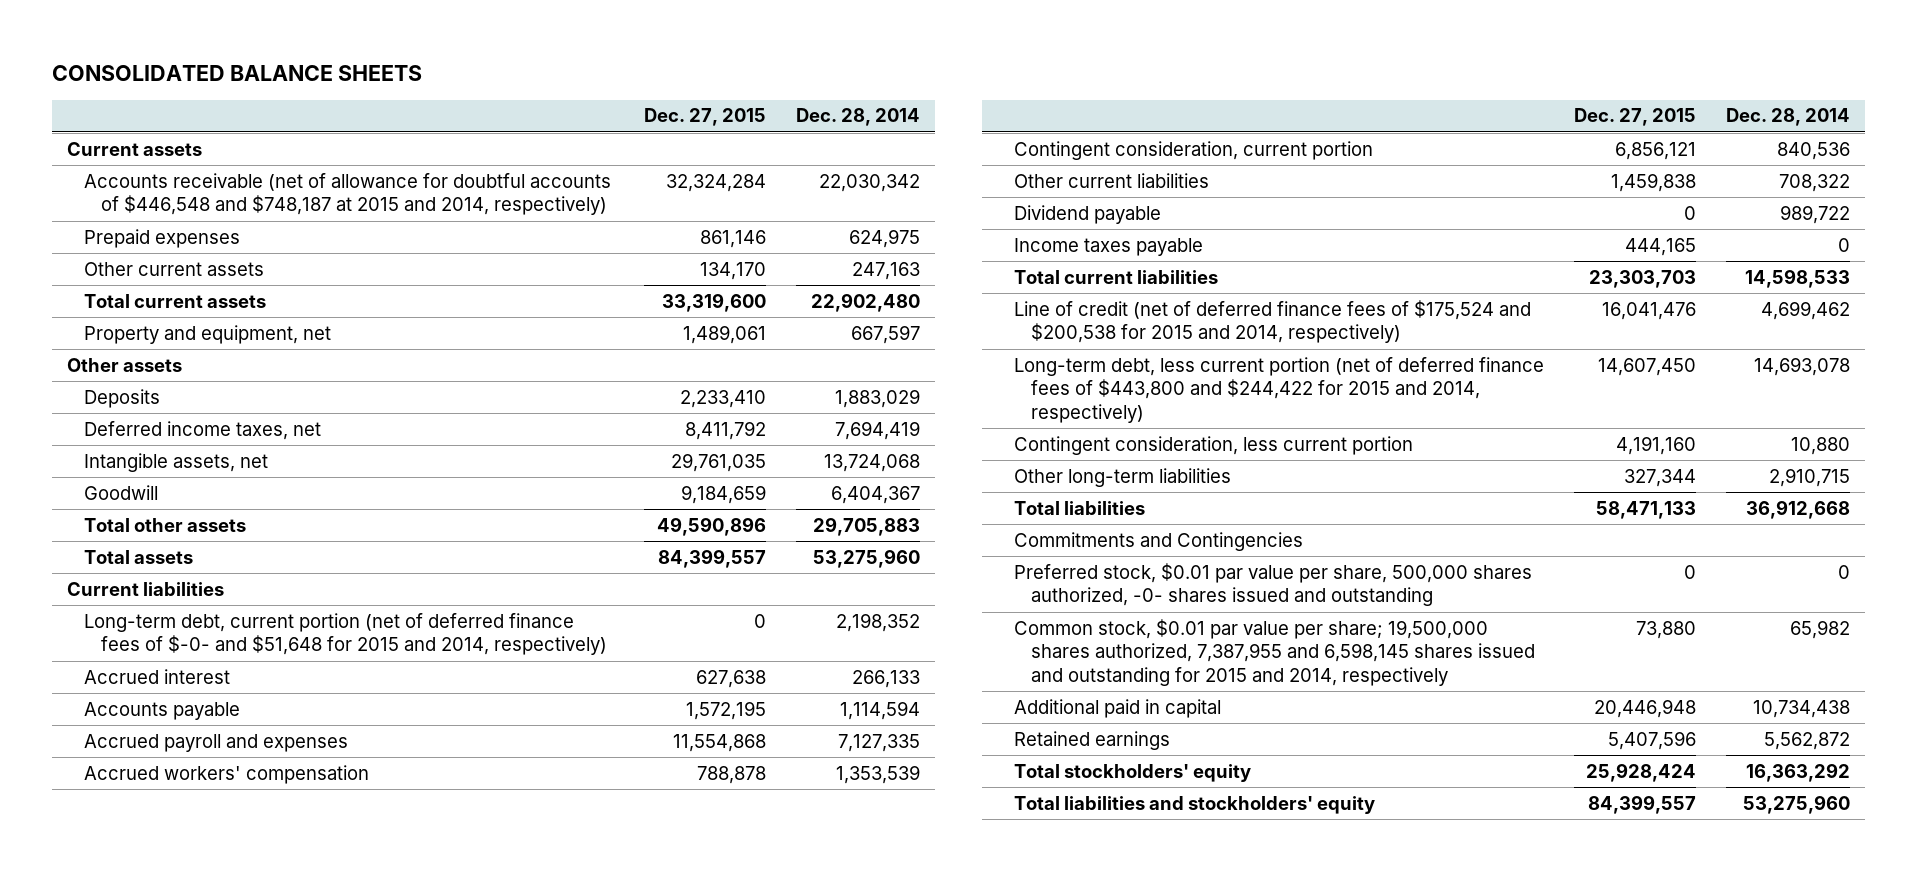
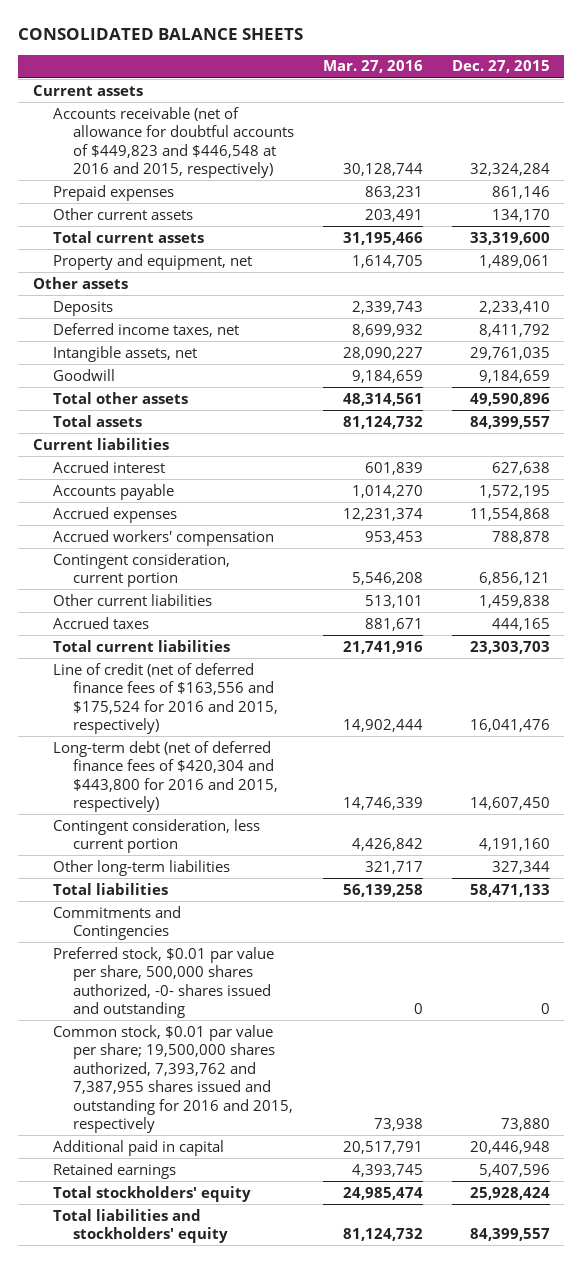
[796,108,921,127] Dec. 28, 2014 -> none
none -> [322,60,423,74] Mar. 27, 2016
[84,172,612,216] Accounts receivable (net of allowance for doubtful accounts of $446,548 and $748,187 at 2015 and 2014, respectively) -> [52,106,294,179] Accounts receivable (net of allowance for doubtful accounts of $449,823 and $446,548 at 2016 and 2015, respectively)
[84,612,608,656] Long-term debt, current portion (net of deferred finance fees of $-0- and $51,648 for 2015 and 2014, respectively) -> none
[84,733,349,752] Accrued payroll and expenses -> [52,506,177,523] Accrued expenses
[1013,204,1161,224] Dividend payable -> none
[1013,237,1203,256] Income taxes payable -> [52,616,149,629] Accrued taxes
[1013,299,1531,344] Line of credit (net of deferred finance fees of $175,524 and $200,538 for 2015 and 2014, respectively) -> [52,662,278,735] Line of credit (net of deferred finance fees of $163,556 and $175,524 for 2016 and 2015, respectively)
[1013,356,1544,423] Long-term debt, less current portion (net of deferred finance fees of $443,800 and $244,422 for 2015 and 2014, respectively) -> [52,740,278,813] Long-term debt (net of deferred finance fees of $420,304 and $443,800 for 2016 and 2015, respectively)
[1013,618,1535,686] Common stock, $0.01 par value per share; 19,500,000 shares authorized, 7,387,955 and 6,598,145 shares issued and outstanding for 2015 and 2014, respectively -> [52,1024,293,1134] Common stock, $0.01 par value per share; 19,500,000 shares authorized, 7,393,762 and 7,387,955 shares issued and outstanding for 2016 and 2015, respectively

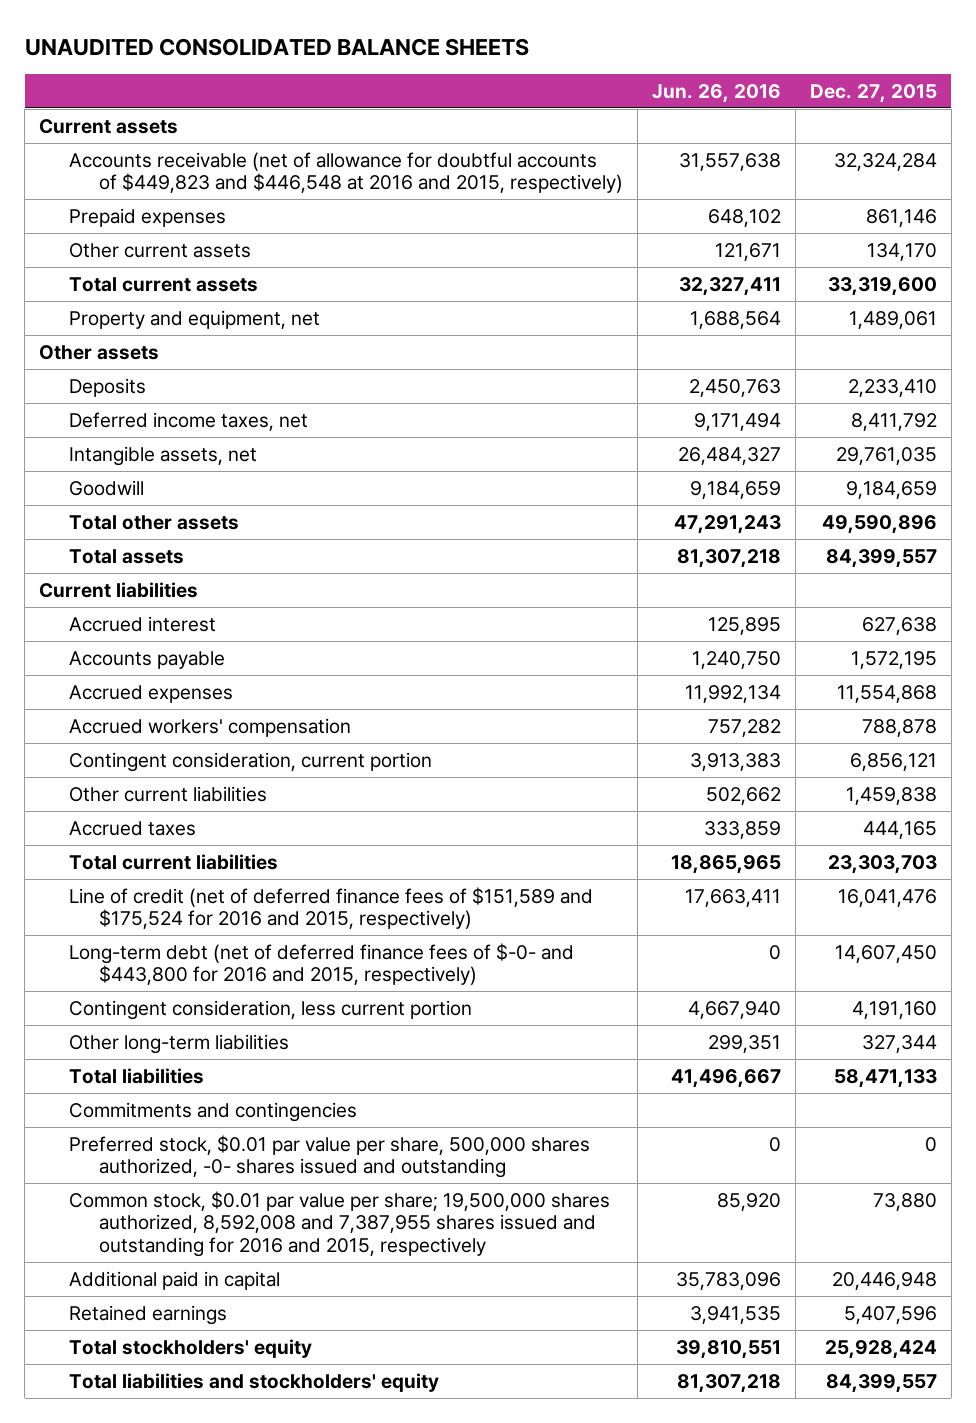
[18,28,304,41] CONSOLIDATED BALANCE SHEETS -> [24,37,529,56] UNAUDITED CONSOLIDATED BALANCE SHEETS
[322,60,423,74] Mar. 27, 2016 -> none
none -> [651,83,781,103] Jun. 26, 2016
[52,662,278,735] Line of credit (net of deferred finance fees of $163,556 and $175,524 for 2016 and 2015, respectively) -> [69,886,594,930] Line of credit (net of deferred finance fees of $151,589 and $175,524 for 2016 and 2015, respectively)
[52,740,278,813] Long-term debt (net of deferred finance fees of $420,304 and $443,800 for 2016 and 2015, respectively) -> [69,942,575,986] Long-term debt (net of deferred finance fees of $-0- and $443,800 for 2016 and 2015, respectively)
[52,905,181,941] Commitments and Contingencies -> [69,1101,358,1122] Commitments and contingencies
[52,1024,293,1134] Common stock, $0.01 par value per share; 19,500,000 shares authorized, 7,393,762 and 7,387,955 shares issued and outstanding for 2016 and 2015, respectively -> [69,1190,611,1257] Common stock, $0.01 par value per share; 19,500,000 shares authorized, 8,592,008 and 7,387,955 shares issued and outstanding for 2016 and 2015, respectively

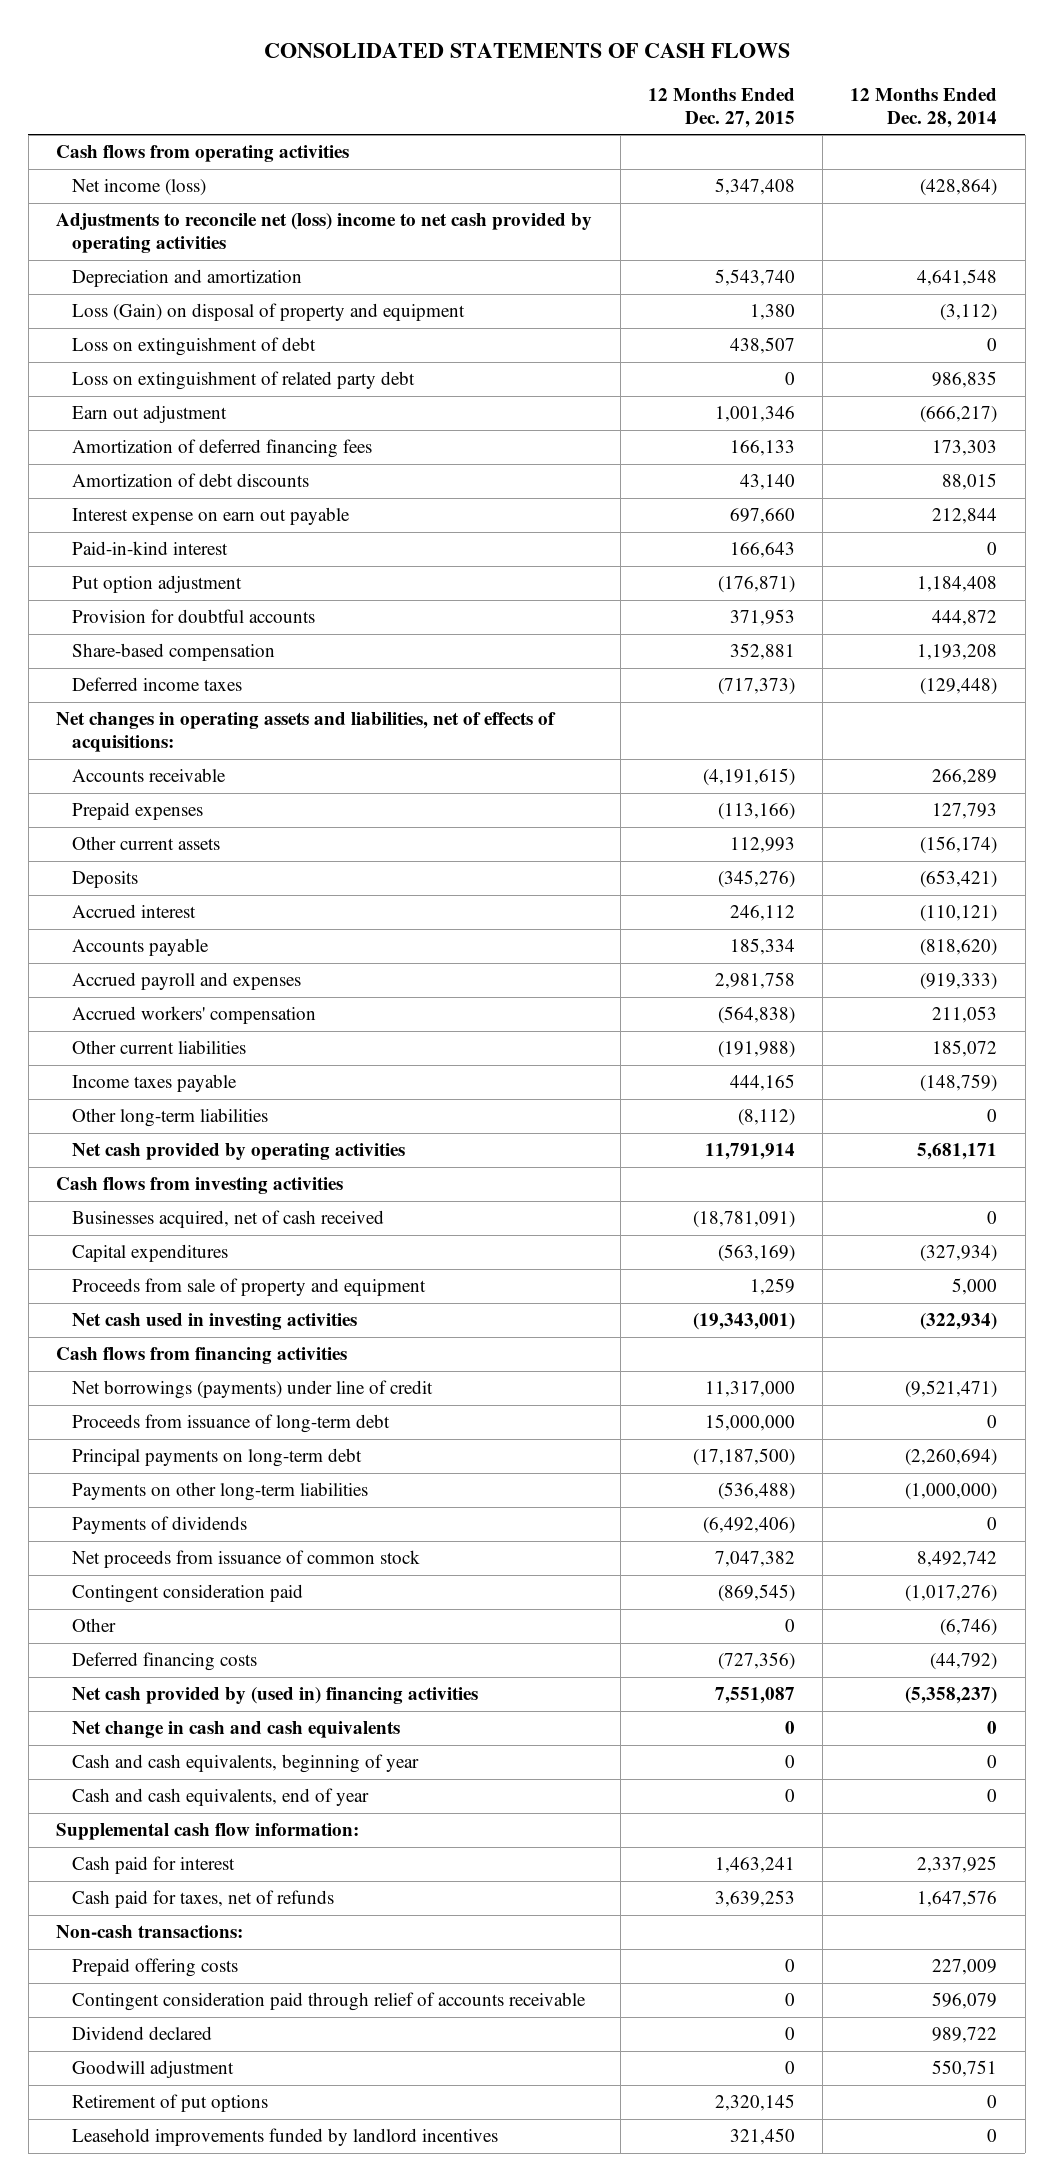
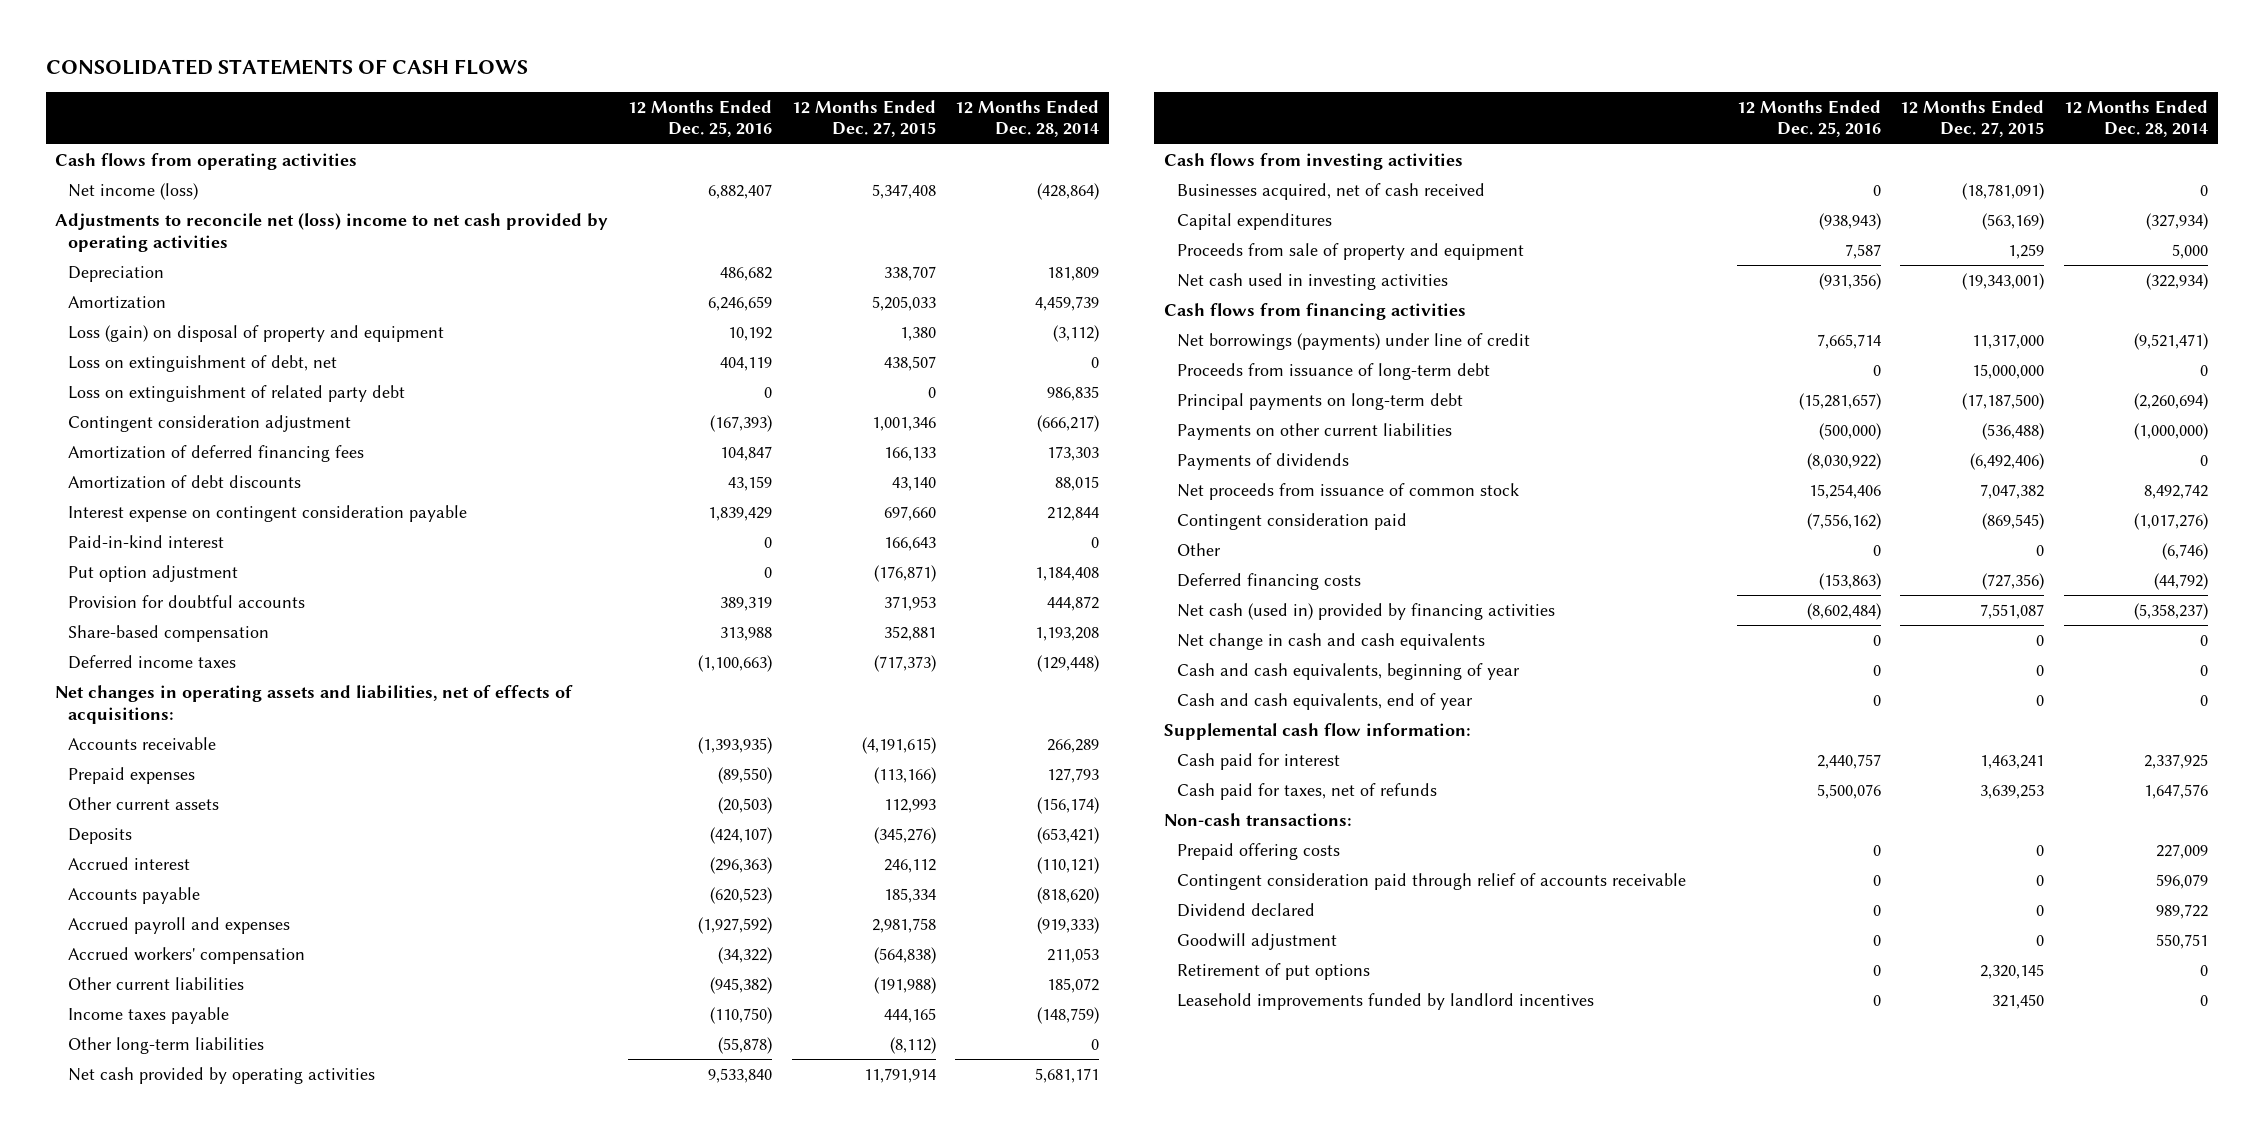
none -> [628,99,773,138] 12 Months Ended Dec. 25, 2016
[71,269,302,288] Depreciation and amortization -> none
none -> [68,265,165,282] Depreciation
none -> [68,295,167,309] Amortization
[71,303,465,322] Loss (Gain) on disposal of property and equipment -> [68,324,445,342] Loss (gain) on disposal of property and equipment
[71,337,316,357] Loss on extinguishment of debt -> [68,354,338,372] Loss on extinguishment of debt, net
[71,405,227,424] Earn out adjustment -> [68,414,352,432] Contingent consideration adjustment
[71,507,350,526] Interest expense on earn out payable -> [68,504,468,522] Interest expense on contingent consideration payable
[71,1482,368,1502] Payments on other long-term liabilities -> [1177,422,1453,440] Payments on other current liabilities
[71,1687,478,1705] Net cash provided by (used in) financing activities -> [1177,602,1556,620] Net cash (used in) provided by financing activities

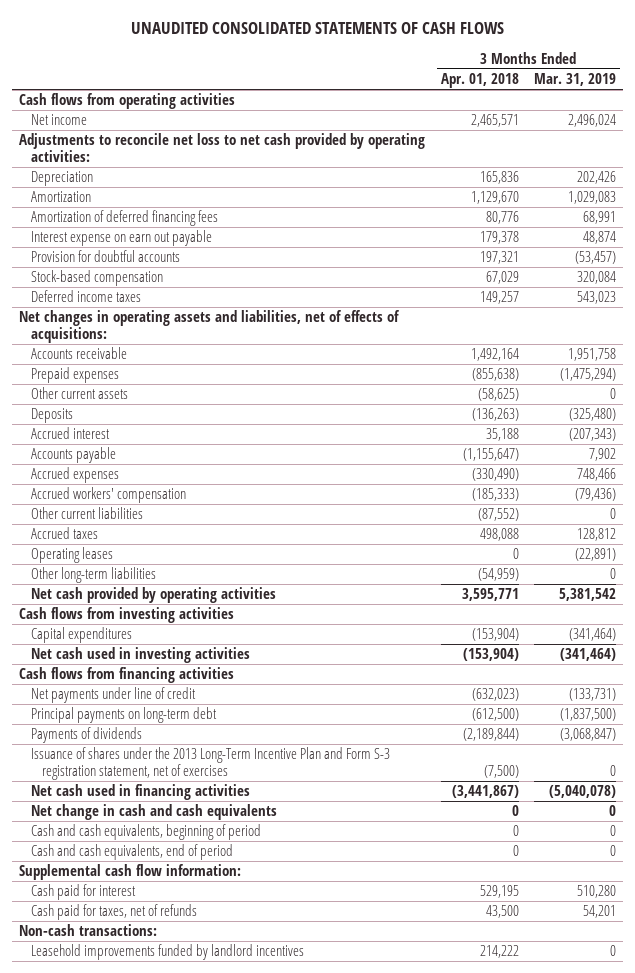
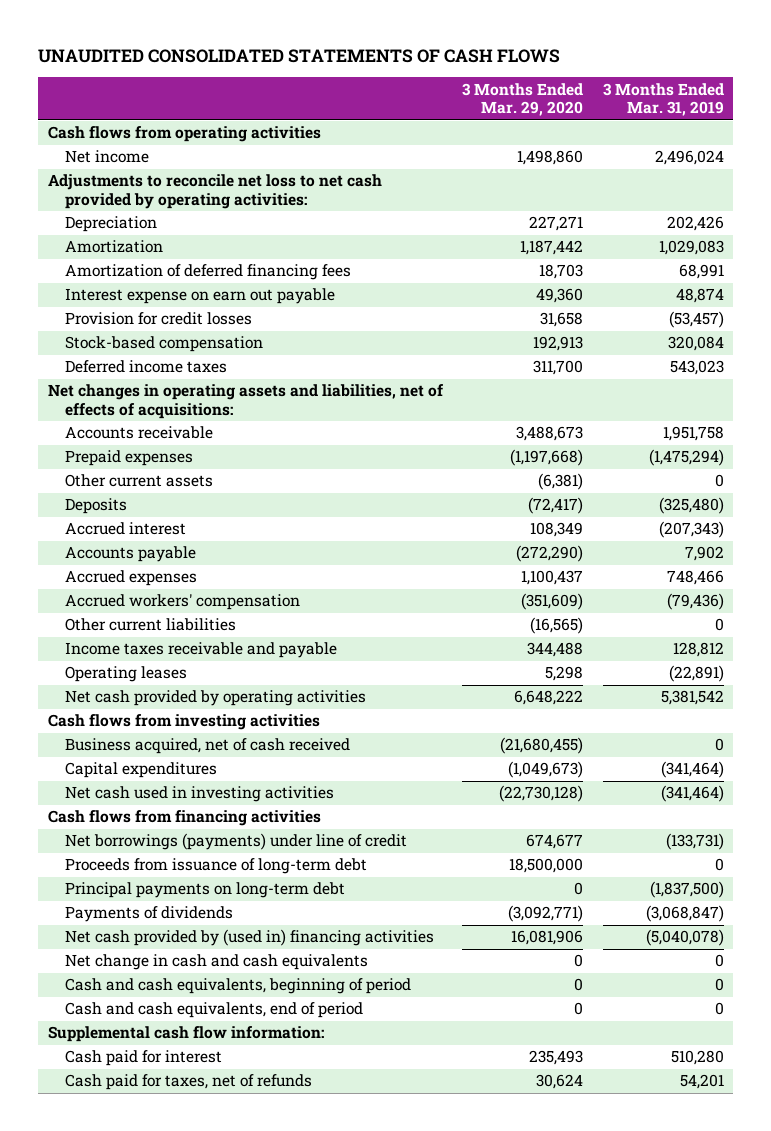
[440,73,519,89] Apr. 01, 2018 -> none
none -> [462,82,584,117] 3 Months Ended Mar. 29, 2020
[30,250,180,263] Provision for doubtful accounts -> [65,312,253,326] Provision for credit losses
[30,527,98,540] Accrued taxes -> [65,642,338,659] Income taxes receivable and payable
[30,567,156,584] Other long-term liabilities -> none
none -> [65,738,351,755] Business acquired, net of cash received
[30,687,196,704] Net payments under line of credit -> [65,833,408,851] Net borrowings (payments) under line of credit
none -> [65,858,368,875] Proceeds from issuance of long-term debt
[30,747,390,780] Issuance of shares under the 2013 Long-Term Incentive Plan and Form S-3 registration statement, net of exercises -> none
[30,784,250,801] Net cash used in financing activities -> [65,929,435,947] Net cash provided by (used in) financing activities
[19,924,158,937] Non-cash transactions: -> none
[30,944,304,961] Leasehold improvements funded by landlord incentives -> none

